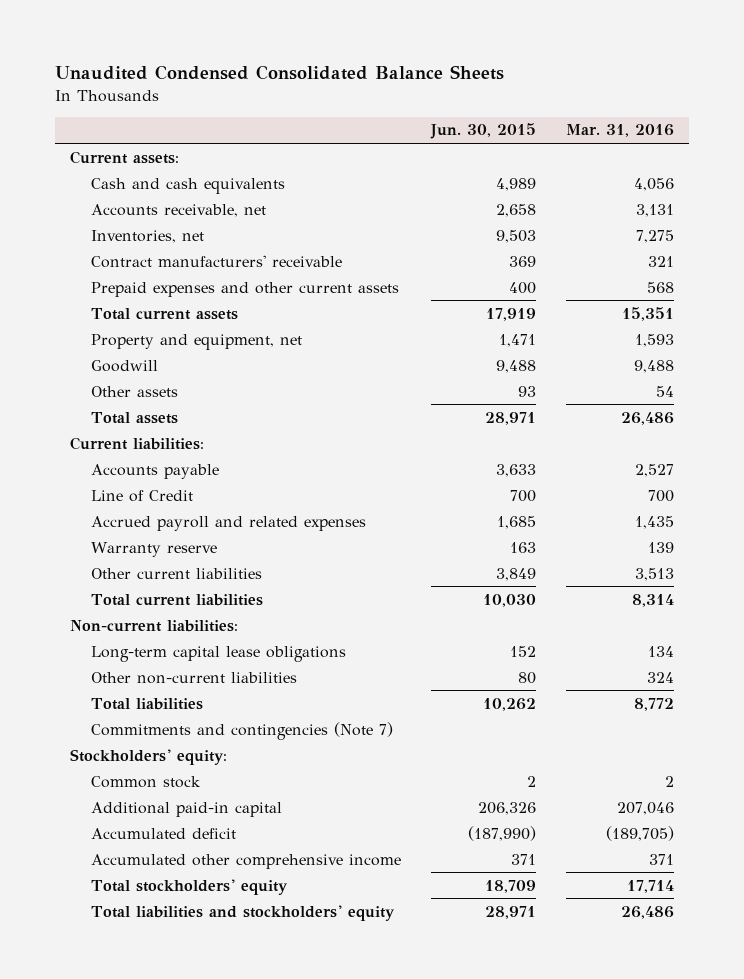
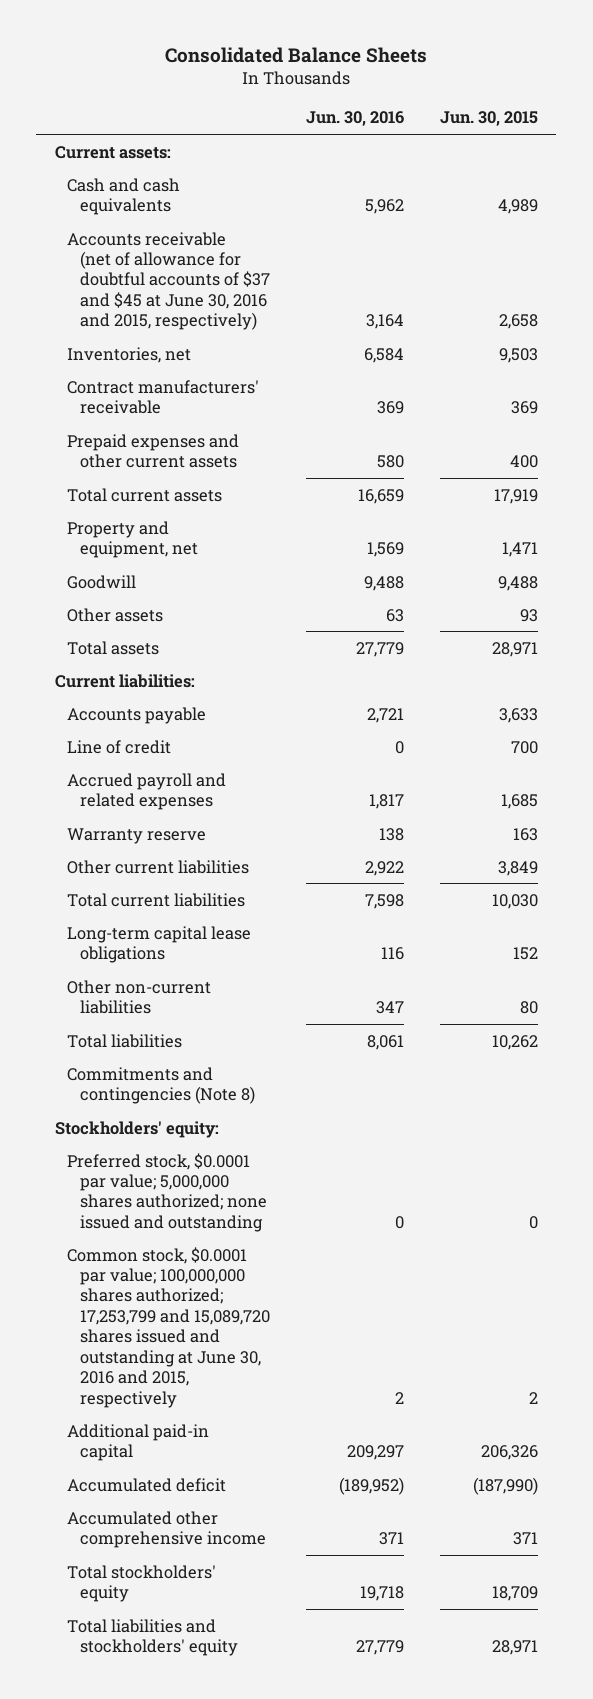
[54,65,504,81] Unaudited Condensed Consolidated Balance Sheets -> [165,47,428,64] Consolidated Balance Sheets
[565,124,674,138] Mar. 31, 2016 -> none
none -> [305,111,404,127] Jun. 30, 2016
[90,203,266,217] Accounts receivable, net -> [67,231,270,331] Accounts receivable (net of allowance for doubtful accounts of $37 and $45 at June 30, 2016 and 2015, respectively)
[90,489,193,502] Line of Credit -> [67,739,172,754] Line of credit
[69,619,238,632] Non-current liabilities: -> none
[90,721,393,740] Commitments and contingencies (Note 7) -> [67,1066,255,1104] Commitments and contingencies (Note 8)
none -> [67,1152,267,1232] Preferred stock, $0.0001 par value; 5,000,000 shares authorized; none issued and outstanding
[90,775,201,788] Common stock -> [67,1246,270,1408] Common stock, $0.0001 par value; 100,000,000 shares authorized; 17,253,799 and 15,089,720 shares issued and outstanding at June 30, 2016 and 2015, respectively

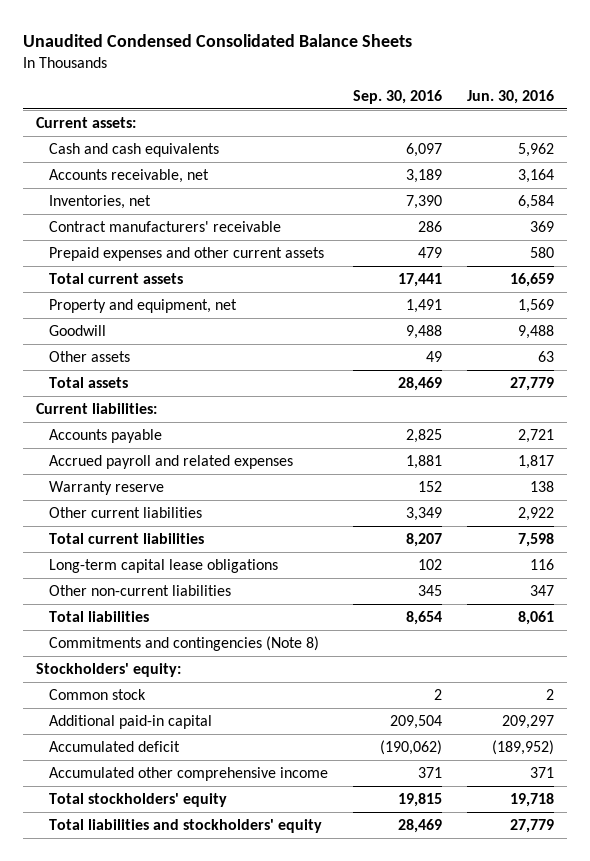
[165,47,428,64] Consolidated Balance Sheets -> [23,34,413,48] Unaudited Condensed Consolidated Balance Sheets
[440,111,539,127] Jun. 30, 2015 -> none
none -> [353,89,443,104] Sep. 30, 2016
[67,231,270,331] Accounts receivable (net of allowance for doubtful accounts of $37 and $45 at June 30, 2016 and 2015, respectively) -> [49,168,210,183] Accounts receivable, net
[67,739,172,754] Line of credit -> none
[67,1152,267,1232] Preferred stock, $0.0001 par value; 5,000,000 shares authorized; none issued and outstanding -> none
[67,1246,270,1408] Common stock, $0.0001 par value; 100,000,000 shares authorized; 17,253,799 and 15,089,720 shares issued and outstanding at June 30, 2016 and 2015, respectively -> [49,688,147,700] Common stock

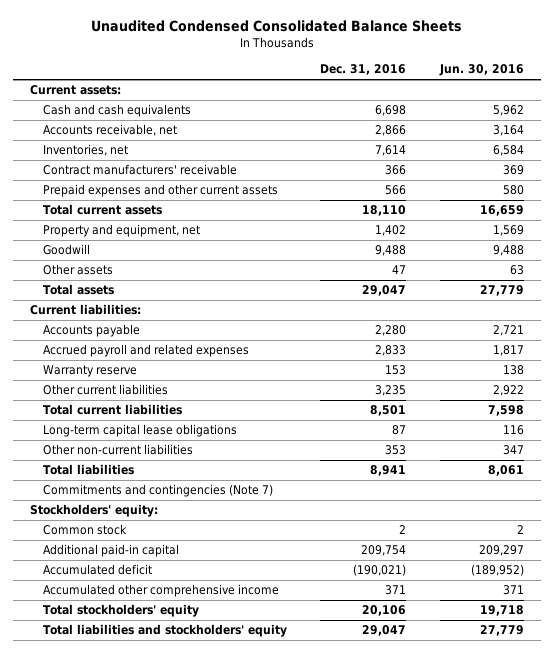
[353,89,443,104] Sep. 30, 2016 -> none
none -> [320,64,407,76] Dec. 31, 2016
[49,635,320,651] Commitments and contingencies (Note 8) -> [42,484,273,498] Commitments and contingencies (Note 7)

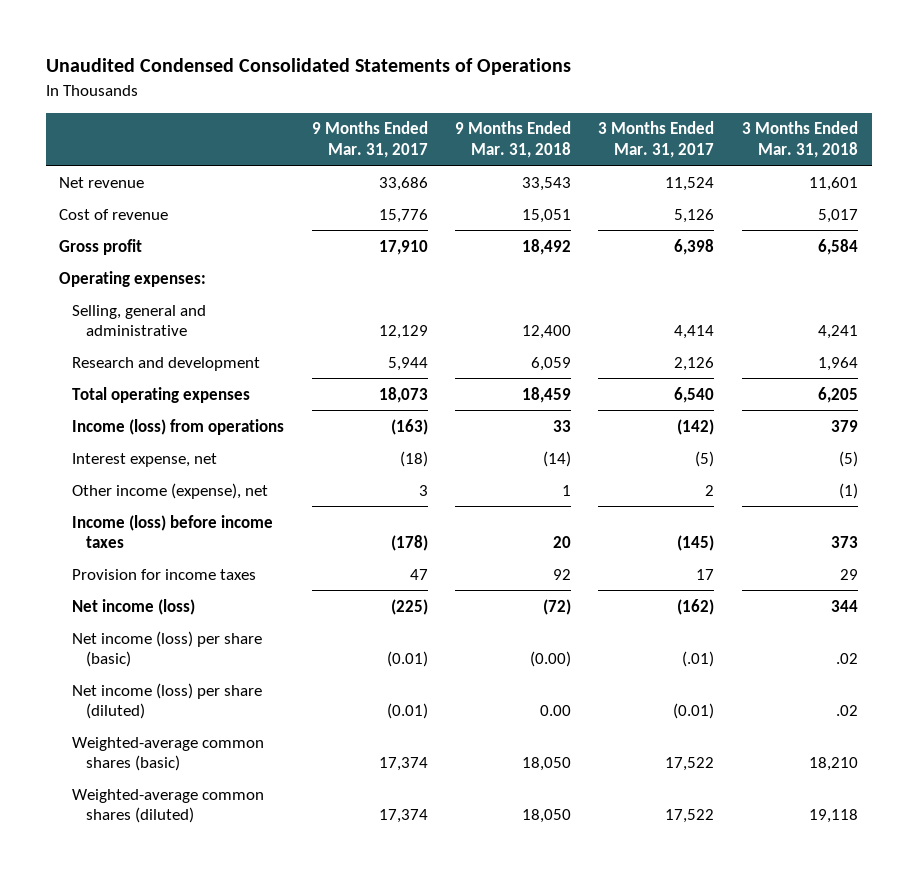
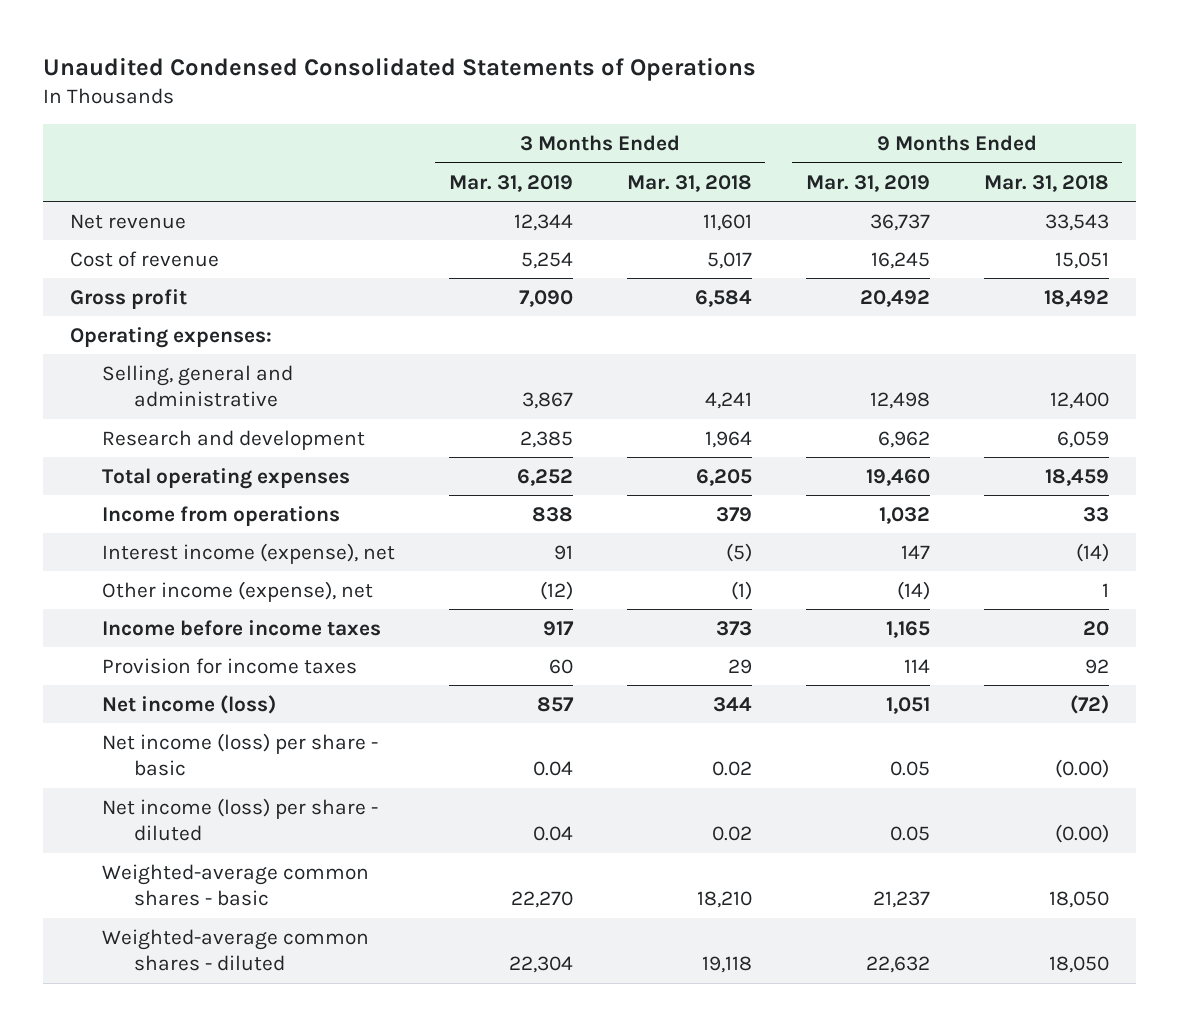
[311,121,428,158] 9 Months Ended Mar. 31, 2017 -> none
[598,121,715,158] 3 Months Ended Mar. 31, 2017 -> none
none -> [448,174,573,192] Mar. 31, 2019
none -> [805,174,930,192] Mar. 31, 2019
[72,418,285,435] Income (loss) from operations -> [101,505,340,526] Income from operations
[72,452,218,467] Interest expense, net -> [101,542,395,564] Interest income (expense), net
[72,514,274,548] Income (loss) before income taxes -> [101,619,381,636] Income before income taxes
[72,630,263,667] Net income (loss) per share (basic) -> [101,732,378,777] Net income (loss) per share - basic
[835,652,858,664] .02 -> [711,761,752,777] 0.02
[72,682,263,719] Net income (loss) per share (diluted) -> [101,797,378,842] Net income (loss) per share - diluted
[540,704,572,716] 0.00 -> [1054,824,1109,844] (0.00)
[835,704,858,716] .02 -> [711,826,752,842] 0.02
[72,736,265,771] Weighted-average common shares (basic) -> [101,863,369,907] Weighted-average common shares - basic
[72,788,265,823] Weighted-average common shares (diluted) -> [101,928,369,972] Weighted-average common shares - diluted

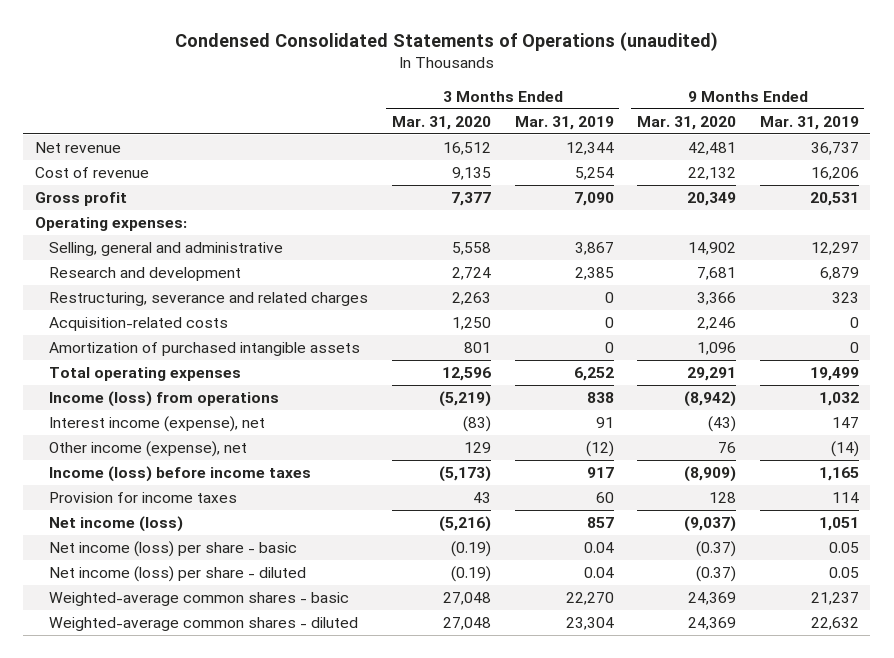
[42,57,756,82] Unaudited Condensed Consolidated Statements of Operations -> [174,32,718,52] Condensed Consolidated Statements of Operations (unaudited)
[626,174,752,192] Mar. 31, 2018 -> none
[983,174,1109,192] Mar. 31, 2018 -> none
none -> [392,115,492,130] Mar. 31, 2020
none -> [637,115,737,130] Mar. 31, 2020
[870,251,930,269] 16,245 -> [810,166,859,180] 16,206
[859,289,930,307] 20,492 -> [809,191,859,206] 20,531
[869,392,930,410] 12,498 -> [810,241,859,255] 12,297
[877,430,930,448] 6,962 -> [819,266,859,280] 6,879
none -> [49,291,369,306] Restructuring, severance and related charges
none -> [49,316,229,331] Acquisition-related costs
none -> [49,341,361,356] Amortization of purchased intangible assets
[865,468,930,486] 19,460 -> [809,366,859,381] 19,499
[101,505,340,526] Income from operations -> [49,390,280,407] Income (loss) from operations
[101,619,381,636] Income before income taxes -> [49,465,312,482] Income (loss) before income taxes
[508,956,573,974] 22,304 -> [565,616,614,630] 23,304

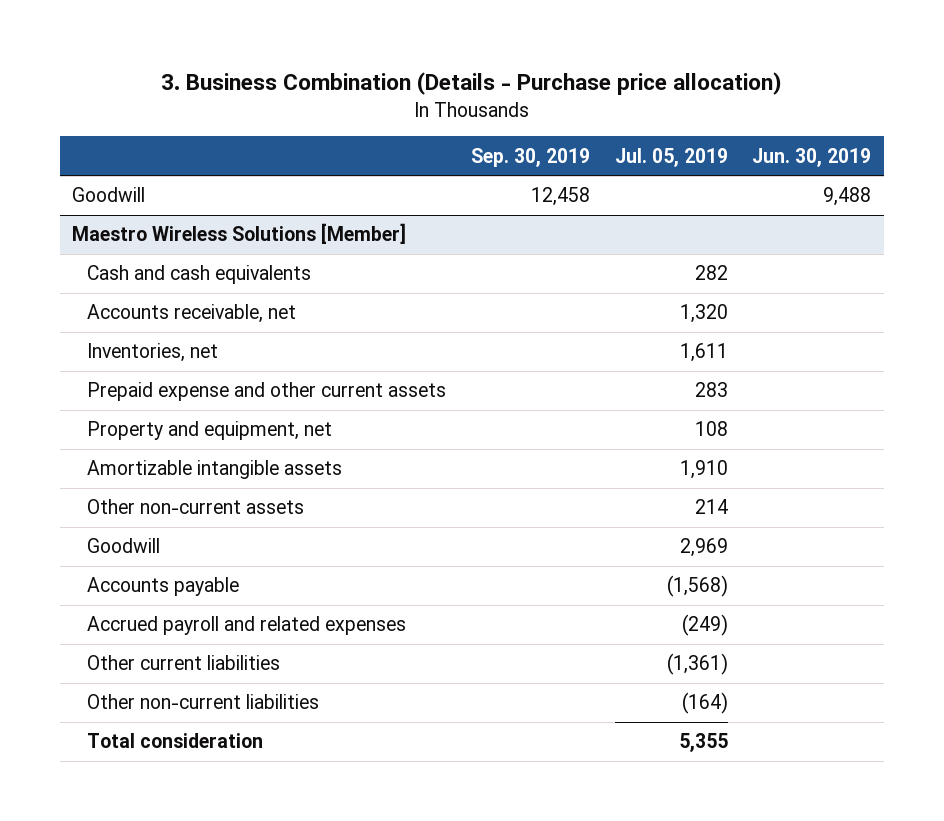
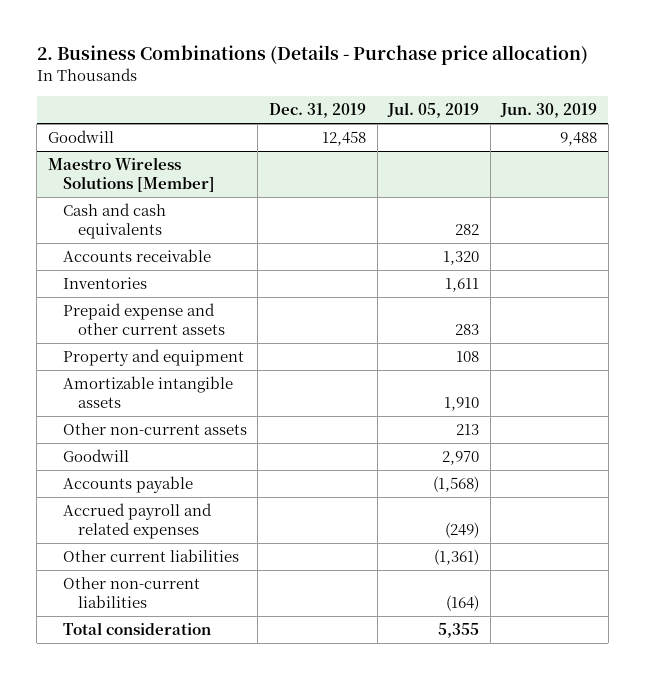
[160,72,782,96] 3. Business Combination (Details - Purchase price allocation) -> [36,45,588,66] 2. Business Combinations (Details - Purchase price allocation)
[470,147,590,167] Sep. 30, 2019 -> none
none -> [269,103,367,119] Dec. 31, 2019
[87,304,297,324] Accounts receivable, net -> [62,249,211,263] Accounts receivable
[87,343,219,363] Inventories, net -> [62,277,147,290] Inventories
[87,421,333,441] Property and equipment, net -> [62,349,244,367] Property and equipment
[694,499,728,515] 214 -> [456,424,480,436] 213
[679,538,728,558] 2,969 -> [442,451,480,466] 2,970

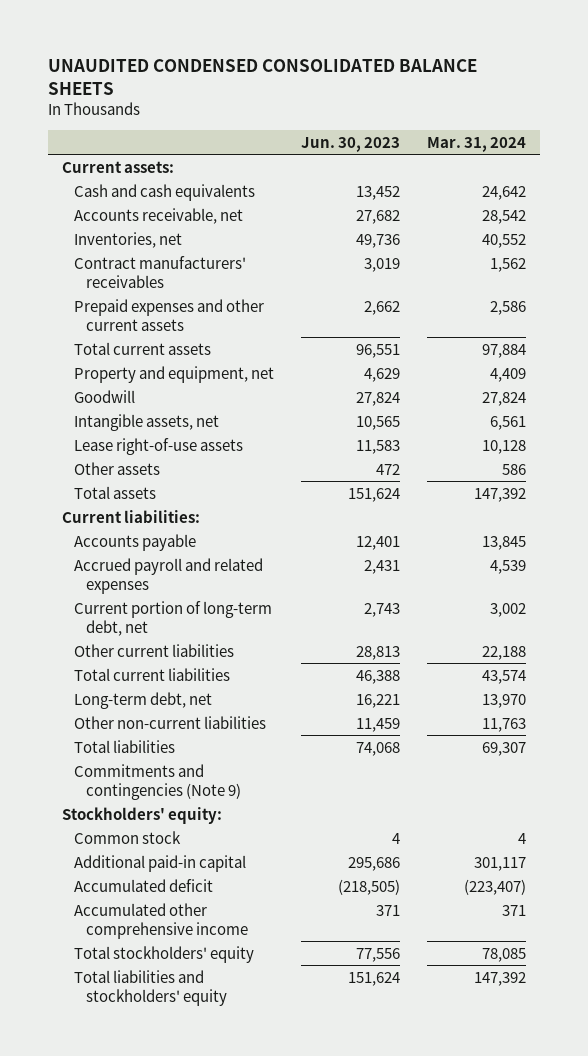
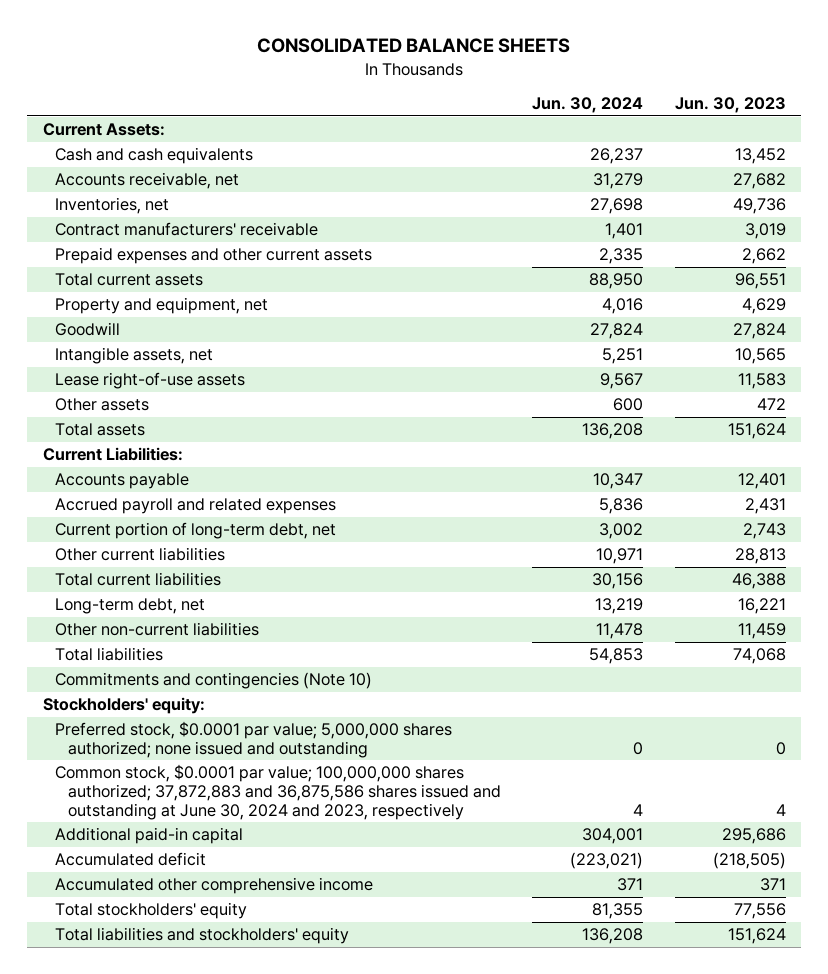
[48,58,478,96] UNAUDITED CONDENSED CONSOLIDATED BALANCE SHEETS -> [257,38,571,54] CONSOLIDATED BALANCE SHEETS
[427,136,527,152] Mar. 31, 2024 -> none
none -> [532,97,644,114] Jun. 30, 2024
[62,160,175,173] Current assets: -> [42,123,165,137] Current Assets:
[74,255,247,288] Contract manufacturers' receivables -> [55,222,319,237] Contract manufacturers' receivable
[62,509,201,523] Current liabilities: -> [42,447,183,462] Current Liabilities:
[74,763,242,800] Commitments and contingencies (Note 9) -> [55,672,373,690] Commitments and contingencies (Note 10)
none -> [55,721,453,759] Preferred stock, $0.0001 par value; 5,000,000 shares authorized; none issued and outstanding
[74,830,182,844] Common stock -> [55,764,502,820] Common stock, $0.0001 par value; 100,000,000 shares authorized; 37,872,883 and 36,875,586 shares issued and outstanding at June 30, 2024 and 2023, respectively

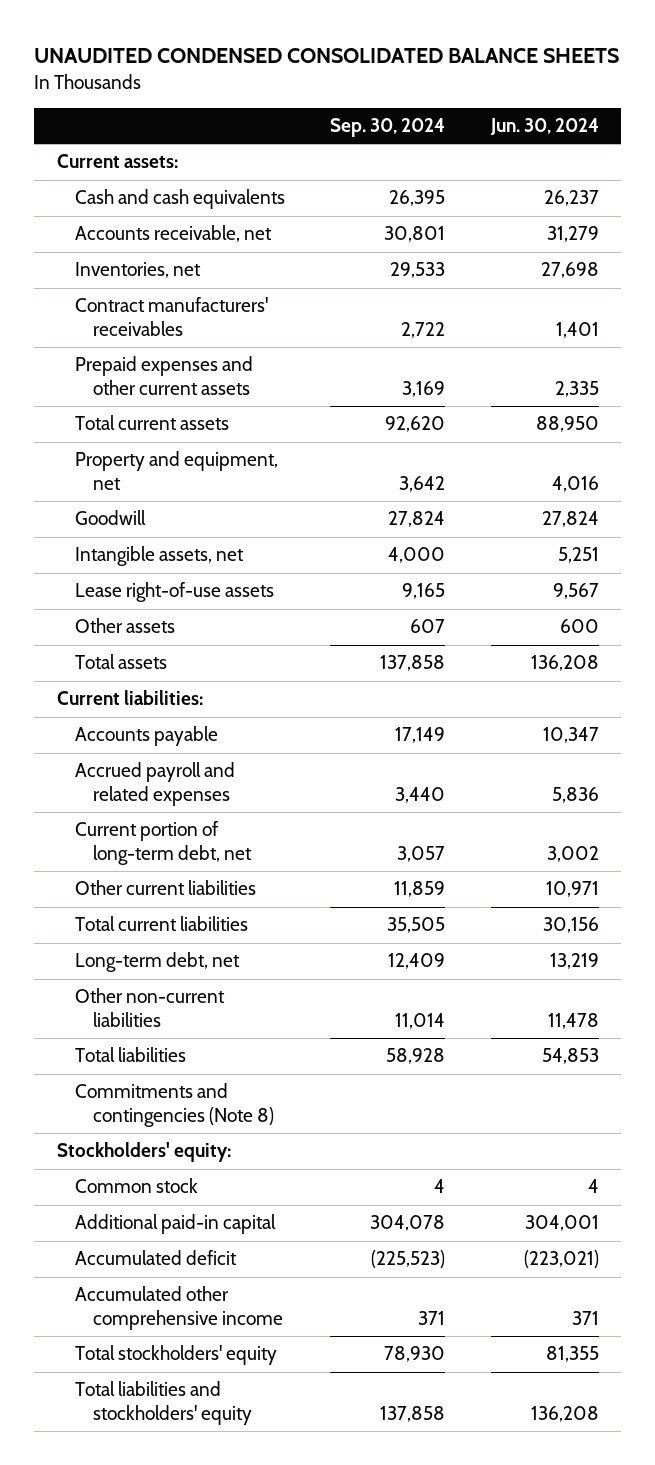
[257,38,571,54] CONSOLIDATED BALANCE SHEETS -> [34,48,620,64] UNAUDITED CONDENSED CONSOLIDATED BALANCE SHEETS
[674,97,786,114] Jun. 30, 2023 -> none
none -> [330,118,446,138] Sep. 30, 2024
[42,123,165,137] Current Assets: -> [56,154,178,169] Current assets:
[55,222,319,237] Contract manufacturers' receivable -> [74,297,268,337] Contract manufacturers' receivables
[42,447,183,462] Current Liabilities: -> [56,690,203,706] Current liabilities:
[55,672,373,690] Commitments and contingencies (Note 10) -> [74,1083,275,1128] Commitments and contingencies (Note 8)
[55,721,453,759] Preferred stock, $0.0001 par value; 5,000,000 shares authorized; none issued and outstanding -> none
[55,764,502,820] Common stock, $0.0001 par value; 100,000,000 shares authorized; 37,872,883 and 36,875,586 shares issued and outstanding at June 30, 2024 and 2023, respectively -> [74,1178,198,1194] Common stock

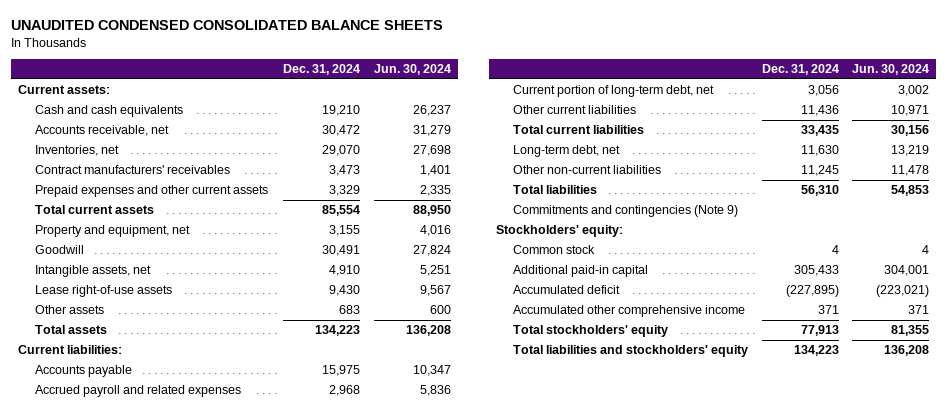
[330,118,446,138] Sep. 30, 2024 -> none
none -> [283,64,361,76] Dec. 31, 2024
[74,1083,275,1128] Commitments and contingencies (Note 8) -> [512,205,738,218] Commitments and contingencies (Note 9)

